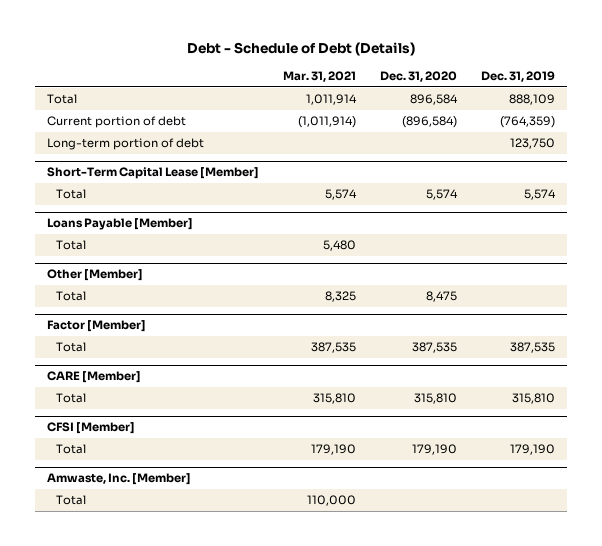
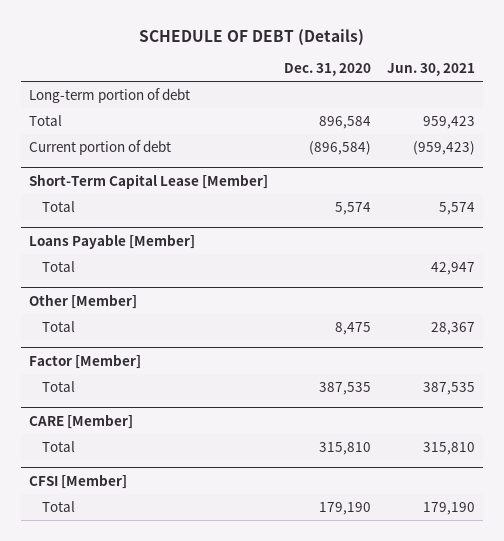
[187,42,416,57] Debt - Schedule of Debt (Details) -> [139,29,365,47] SCHEDULE OF DEBT (Details)
[283,70,357,82] Mar. 31, 2021 -> none
[481,70,556,82] Dec. 31, 2019 -> none
none -> [387,63,476,77] Jun. 30, 2021
[47,138,205,151] Long-term portion of debt -> [29,87,191,103] Long-term portion of debt
[47,473,192,486] Amwaste, Inc. [Member] -> none
[55,495,86,506] Total -> none

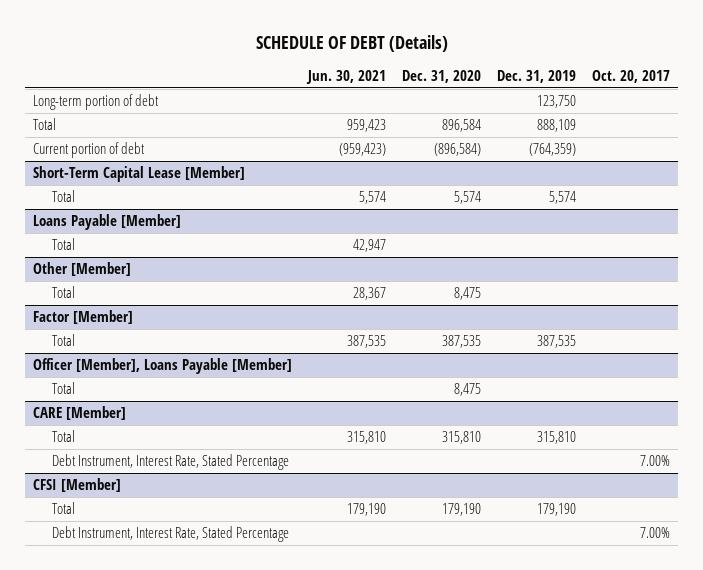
none -> [497,70,577,84] Dec. 31, 2019
none -> [592,70,671,84] Oct. 20, 2017
none -> [33,358,293,375] Officer [Member], Loans Payable [Member]
none -> [51,382,75,395] Total
none -> [51,454,289,471] Debt Instrument, Interest Rate, Stated Percentage
none -> [51,526,289,543] Debt Instrument, Interest Rate, Stated Percentage

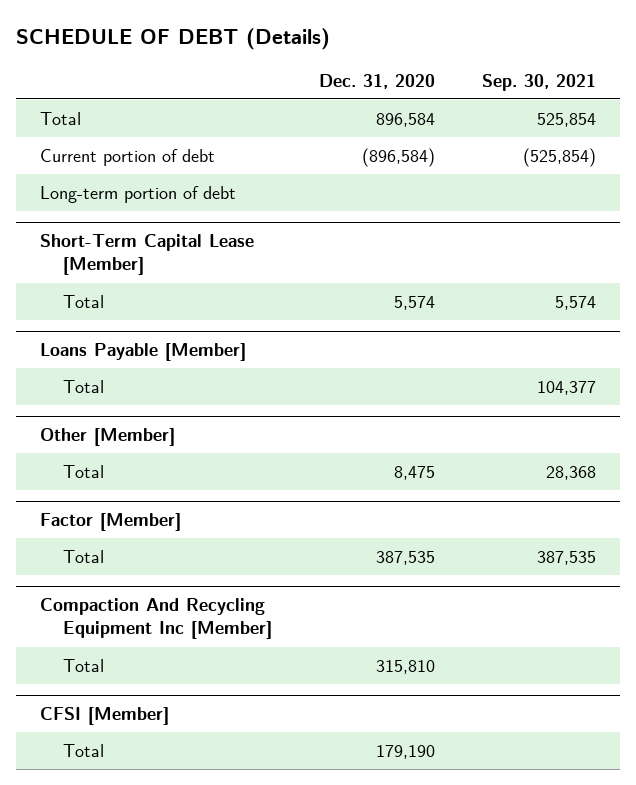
[306,70,387,85] Jun. 30, 2021 -> none
[497,70,577,84] Dec. 31, 2019 -> none
[592,70,671,84] Oct. 20, 2017 -> none
none -> [482,73,597,91] Sep. 30, 2021
[33,94,160,111] Long-term portion of debt -> [39,185,236,203] Long-term portion of debt
[33,358,293,375] Officer [Member], Loans Payable [Member] -> none
[51,382,75,395] Total -> none
[33,406,127,421] CARE [Member] -> [39,598,272,640] Compaction And Recycling Equipment Inc [Member]
[51,454,289,471] Debt Instrument, Interest Rate, Stated Percentage -> none
[51,526,289,543] Debt Instrument, Interest Rate, Stated Percentage -> none

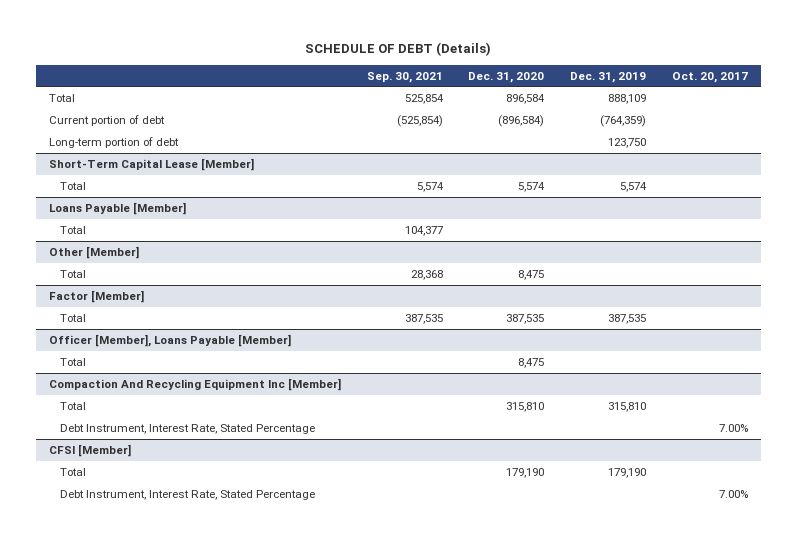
none -> [570,71,647,83] Dec. 31, 2019
none -> [672,71,749,83] Oct. 20, 2017
none -> [48,333,291,347] Officer [Member], Loans Payable [Member]
none -> [59,357,86,366] Total
none -> [59,423,315,434] Debt Instrument, Interest Rate, Stated Percentage
none -> [59,489,315,500] Debt Instrument, Interest Rate, Stated Percentage

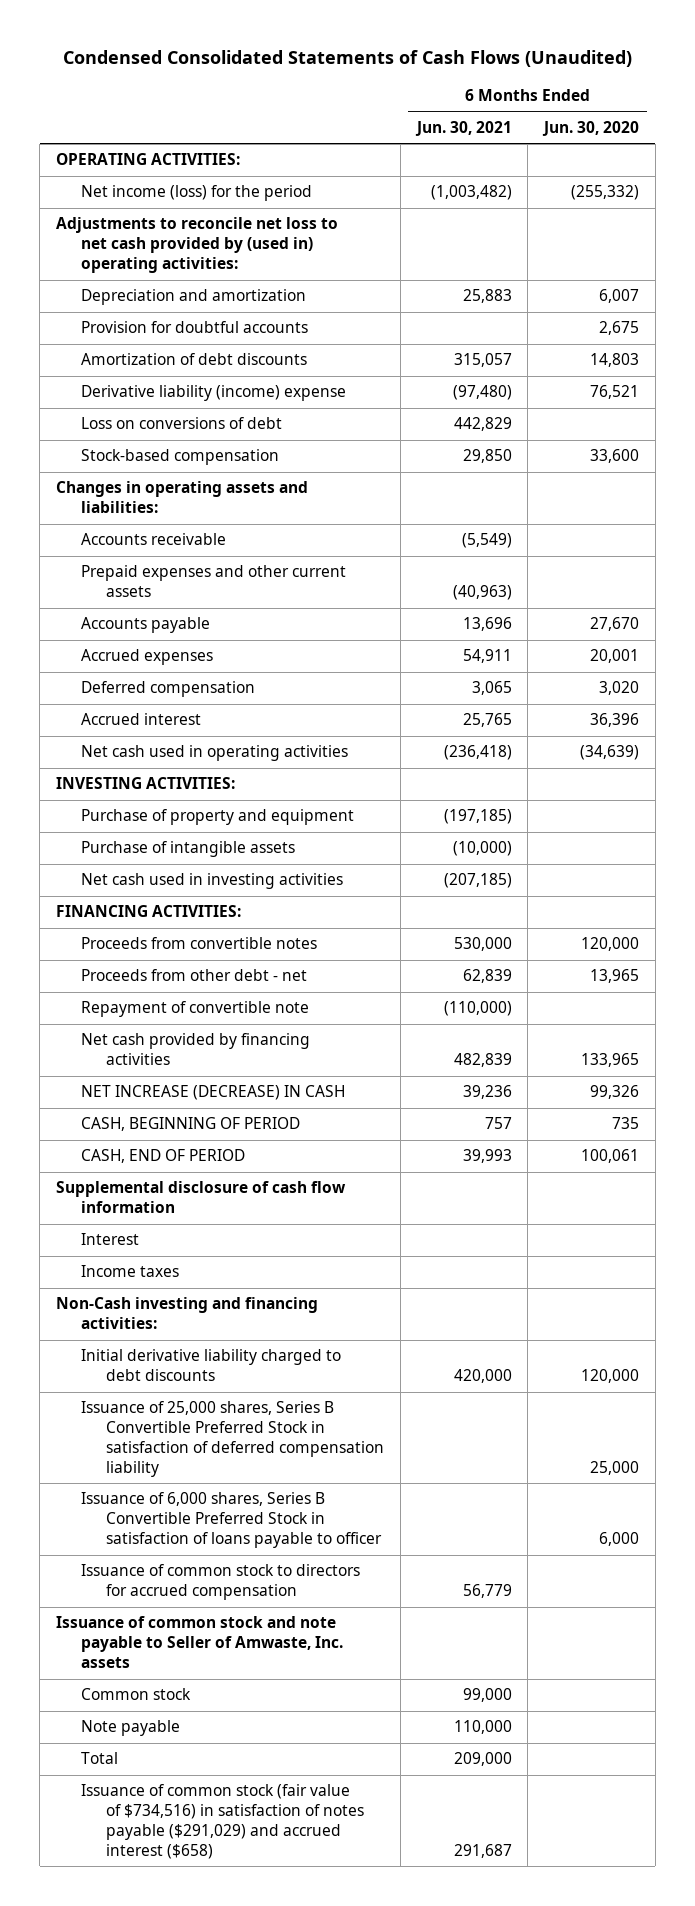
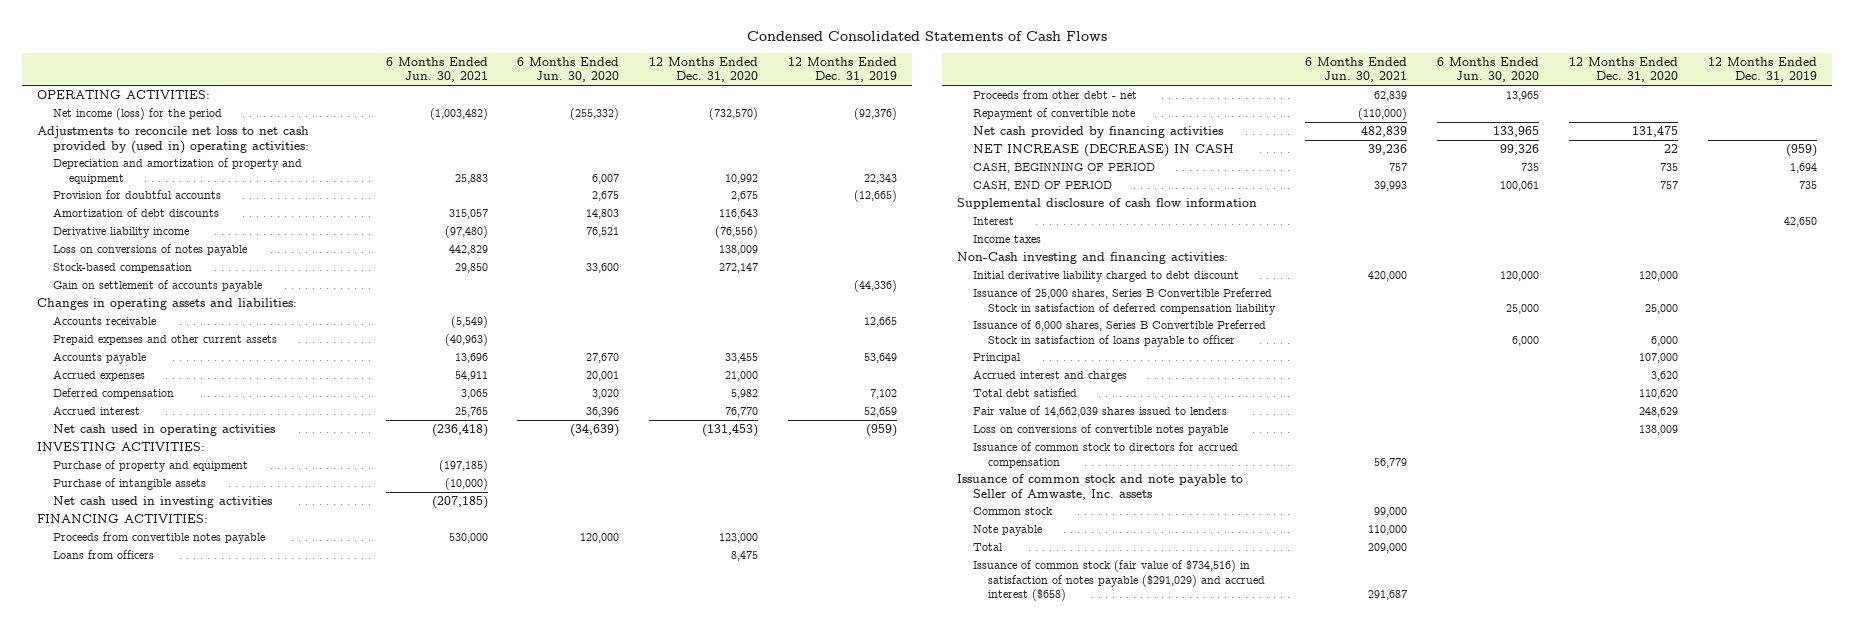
[62,50,632,68] Condensed Consolidated Statements of Cash Flows (Unaudited) -> [746,30,1107,41] Condensed Consolidated Statements of Cash Flows
none -> [649,56,759,83] 12 Months Ended Dec. 31, 2020
none -> [788,56,898,83] 12 Months Ended Dec. 31, 2019
[81,289,307,306] Depreciation and amortization -> [52,157,302,184] Depreciation and amortization of property and equipment
[81,385,347,402] Derivative liability (income) expense -> [52,226,189,238] Derivative liability income
[81,417,283,430] Loss on conversions of debt -> [52,243,247,256] Loss on conversions of notes payable
none -> [52,279,262,292] Gain on settlement of accounts payable
[81,937,318,950] Proceeds from convertible notes -> [52,531,265,544] Proceeds from convertible notes payable
none -> [52,549,154,559] Loans from officers
[81,1349,342,1382] Initial derivative liability charged to debt discounts -> [972,270,1239,282] Initial derivative liability charged to debt discount
none -> [972,352,1021,363] Principal
none -> [972,369,1127,382] Accrued interest and charges
none -> [972,387,1077,397] Total debt satisfied
none -> [972,405,1227,417] Fair value of 14,662,039 shares issued to lenders
none -> [972,423,1228,436] Loss on conversions of convertible notes payable

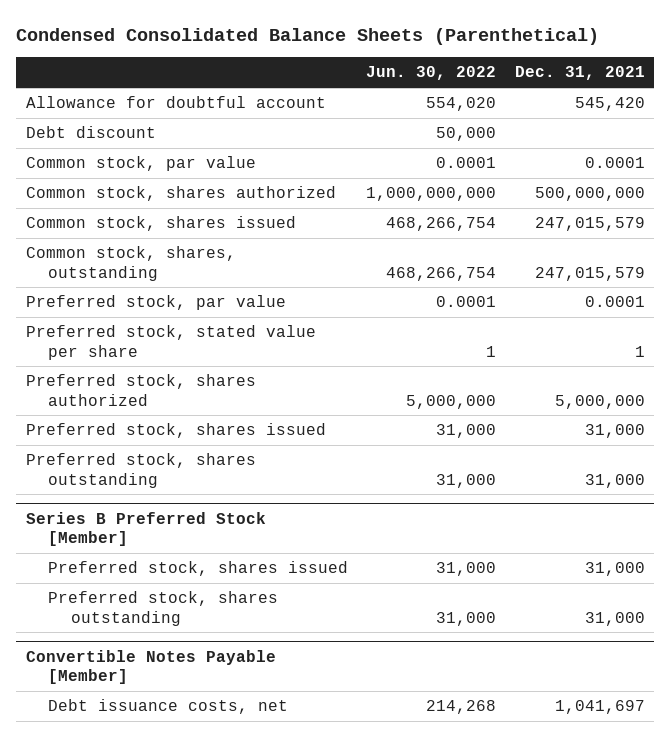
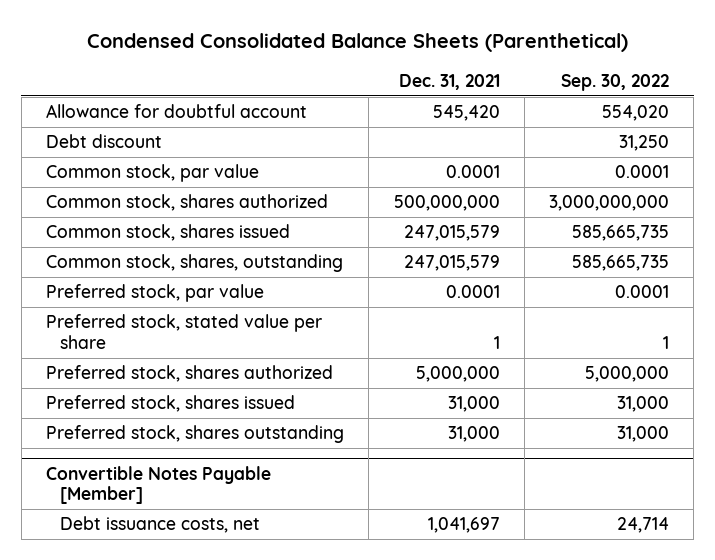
[366,66,497,81] Jun. 30, 2022 -> none
none -> [560,73,669,91] Sep. 30, 2022
[25,511,266,547] Series B Preferred Stock [Member] -> none
[48,561,349,577] Preferred stock, shares issued -> none
[48,591,279,626] Preferred stock, shares outstanding -> none

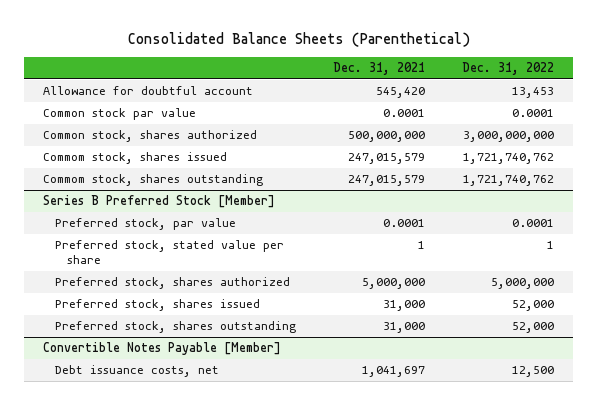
[86,33,628,53] Condensed Consolidated Balance Sheets (Parenthetical) -> [127,31,470,47] Consolidated Balance Sheets (Parenthetical)
[560,73,669,91] Sep. 30, 2022 -> none
none -> [462,62,555,76] Dec. 31, 2022
[46,134,163,149] Debt discount -> none
[46,164,260,183] Common stock, par value -> [42,108,196,121] Common stock par value
[46,224,291,242] Common stock, shares issued -> [42,152,227,165] Commom stock, shares issued
[46,254,344,273] Common stock, shares, outstanding -> [42,174,263,187] Commom stock, shares outstanding
none -> [42,195,275,209] Series B Preferred Stock [Member]

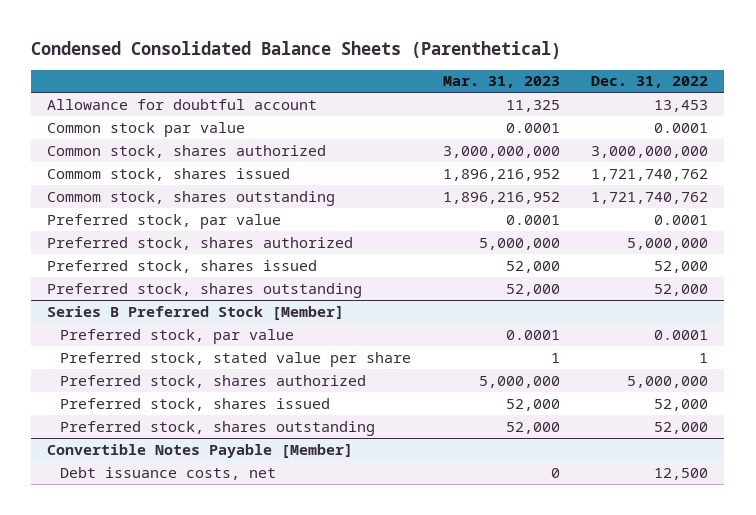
[127,31,470,47] Consolidated Balance Sheets (Parenthetical) -> [31,40,562,59] Condensed Consolidated Balance Sheets (Parenthetical)
[333,62,426,76] Dec. 31, 2021 -> none
none -> [442,76,560,89] Mar. 31, 2023
none -> [47,213,282,229] Preferred stock, par value
none -> [47,236,354,250] Preferred stock, shares authorized
none -> [47,259,318,273] Preferred stock, shares issued
none -> [47,282,363,298] Preferred stock, shares outstanding

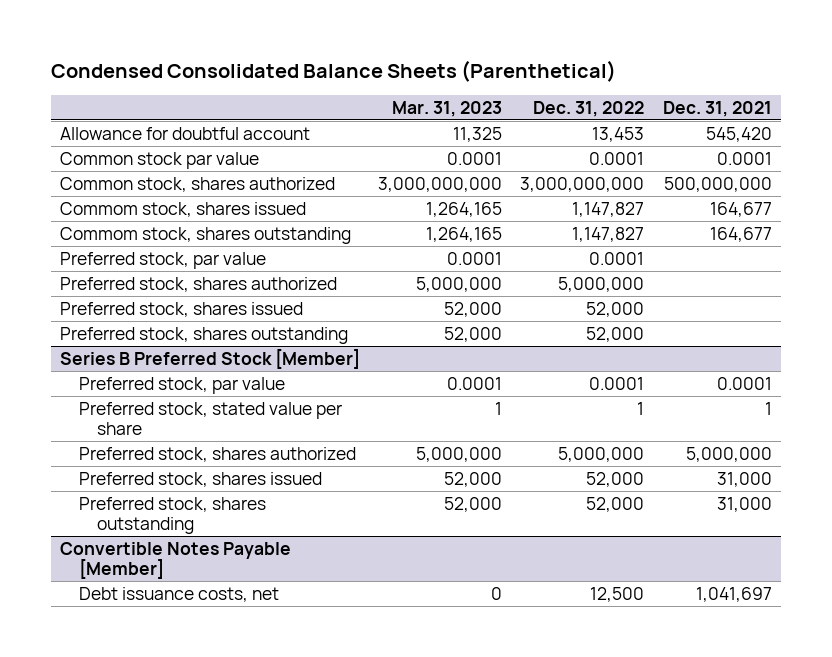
none -> [662,100,772,117] Dec. 31, 2021
[442,168,560,181] 1,896,216,952 -> [426,201,503,217] 1,264,165
[591,168,709,181] 1,721,740,762 -> [572,201,645,217] 1,147,827
[442,191,560,204] 1,896,216,952 -> [426,226,503,242] 1,264,165
[591,191,709,204] 1,721,740,762 -> [572,226,645,242] 1,147,827

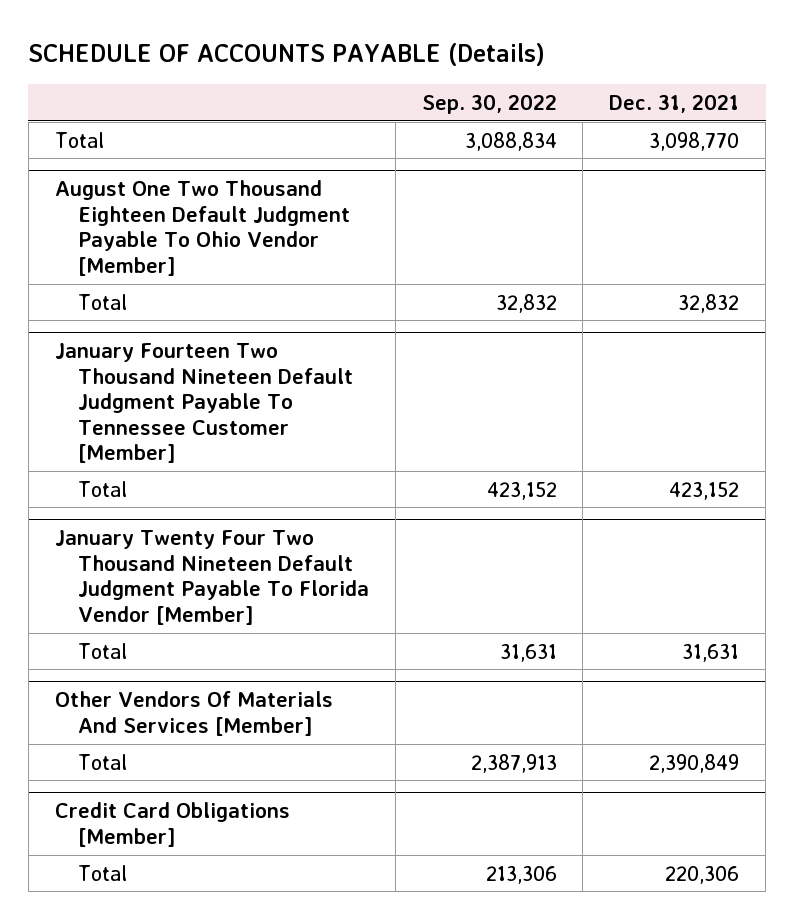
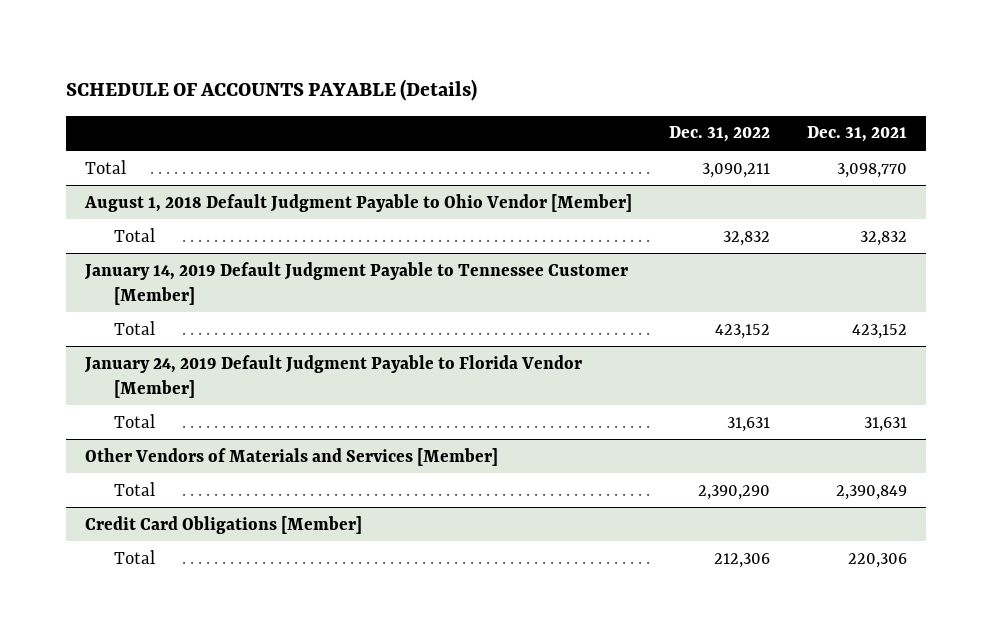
[421,94,557,115] Sep. 30, 2022 -> none
none -> [669,126,771,143] Dec. 31, 2022
[54,180,350,276] August One Two Thousand Eighteen Default Judgment Payable To Ohio Vendor [Member] -> [83,193,632,212] August 1, 2018 Default Judgment Payable to Ohio Vendor [Member]
[54,343,353,464] January Fourteen Two Thousand Nineteen Default Judgment Payable To Tennessee Customer [Member] -> [83,261,628,305] January 14, 2019 Default Judgment Payable to Tennessee Customer [Member]
[54,530,369,625] January Twenty Four Two Thousand Nineteen Default Judgment Payable To Florida Vendor [Member] -> [83,354,582,398] January 24, 2019 Default Judgment Payable to Florida Vendor [Member]
[54,691,333,736] Other Vendors Of Materials And Services [Member] -> [84,447,498,466] Other Vendors of Materials and Services [Member]

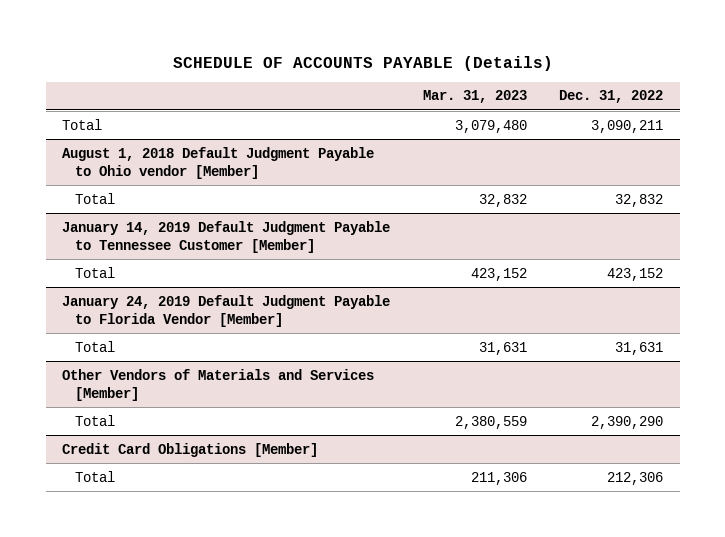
[807,126,908,143] Dec. 31, 2021 -> none
none -> [422,90,527,104] Mar. 31, 2023
[83,193,632,212] August 1, 2018 Default Judgment Payable to Ohio Vendor [Member] -> [62,146,375,179] August 1, 2018 Default Judgment Payable to Ohio vendor [Member]

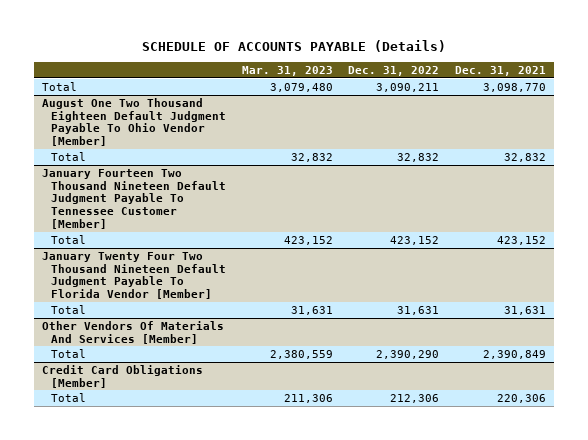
none -> [455,66,547,77] Dec. 31, 2021
[62,146,375,179] August 1, 2018 Default Judgment Payable to Ohio vendor [Member] -> [42,97,226,147] August One Two Thousand Eighteen Default Judgment Payable To Ohio Vendor [Member]
[62,220,391,253] January 14, 2019 Default Judgment Payable to Tennessee Customer [Member] -> [42,168,226,230] January Fourteen Two Thousand Nineteen Default Judgment Payable To Tennessee Customer [Member]
[62,294,391,327] January 24, 2019 Default Judgment Payable to Florida Vendor [Member] -> [42,251,226,300] January Twenty Four Two Thousand Nineteen Default Judgment Payable To Florida Vendor [Member]
[62,368,375,401] Other Vendors of Materials and Services [Member] -> [42,320,225,344] Other Vendors Of Materials And Services [Member]

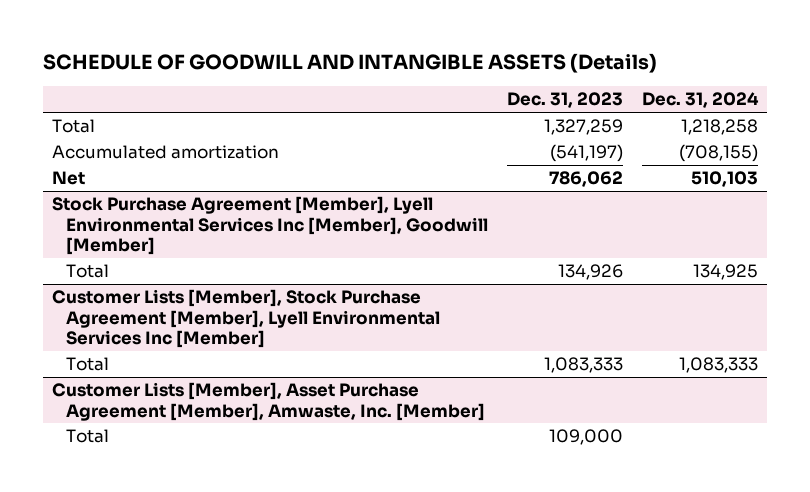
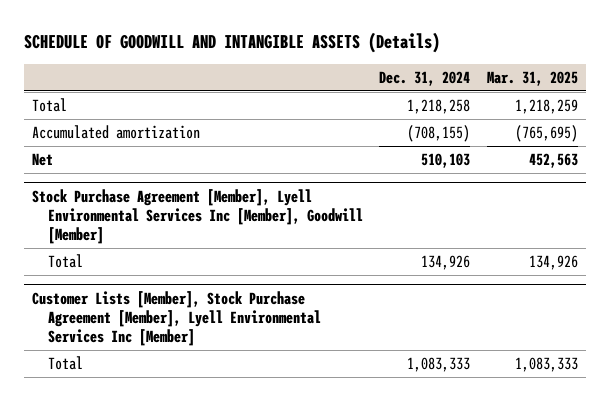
[506,92,623,109] Dec. 31, 2023 -> none
none -> [486,71,578,87] Mar. 31, 2025
[692,264,758,281] 134,925 -> [421,254,471,270] 134,926
[52,382,485,421] Customer Lists [Member], Asset Purchase Agreement [Member], Amwaste, Inc. [Member] -> none
[65,429,109,444] Total -> none

